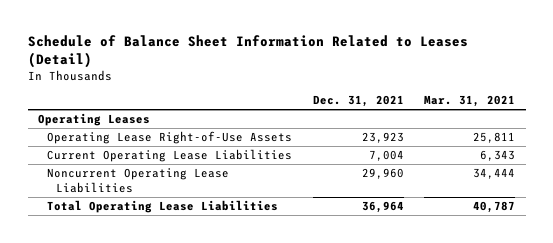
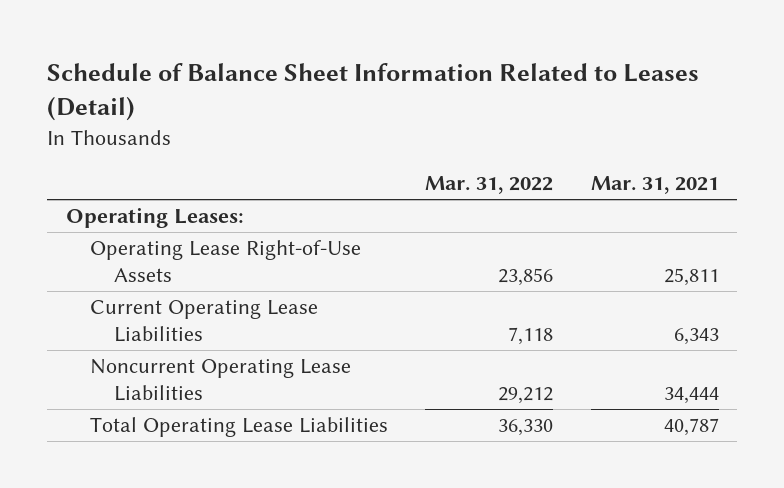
[312,95,404,108] Dec. 31, 2021 -> none
none -> [425,176,554,195] Mar. 31, 2022
[37,113,150,127] Operating Leases -> [65,207,244,229] Operating Leases:

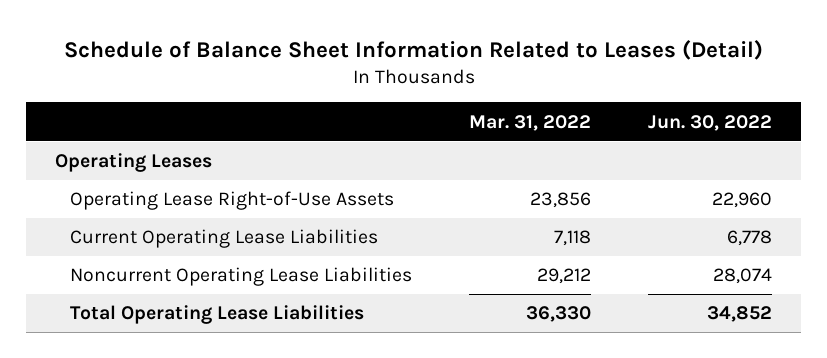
[590,176,719,195] Mar. 31, 2021 -> none
none -> [648,114,773,131] Jun. 30, 2022
[65,207,244,229] Operating Leases: -> [55,153,213,173] Operating Leases

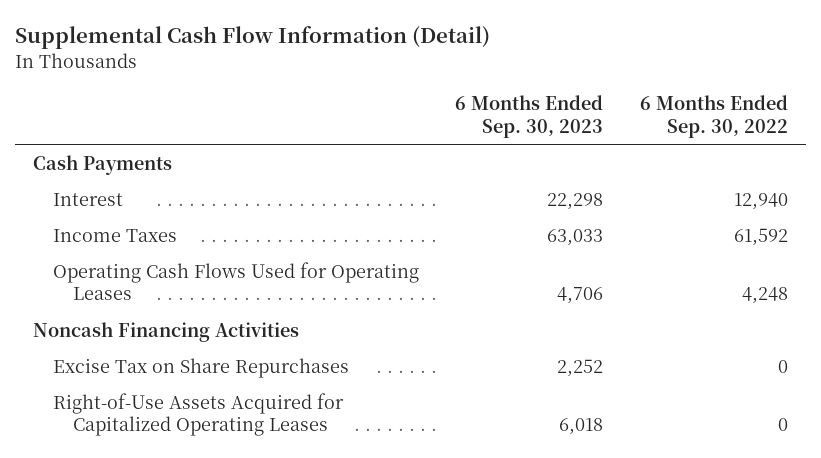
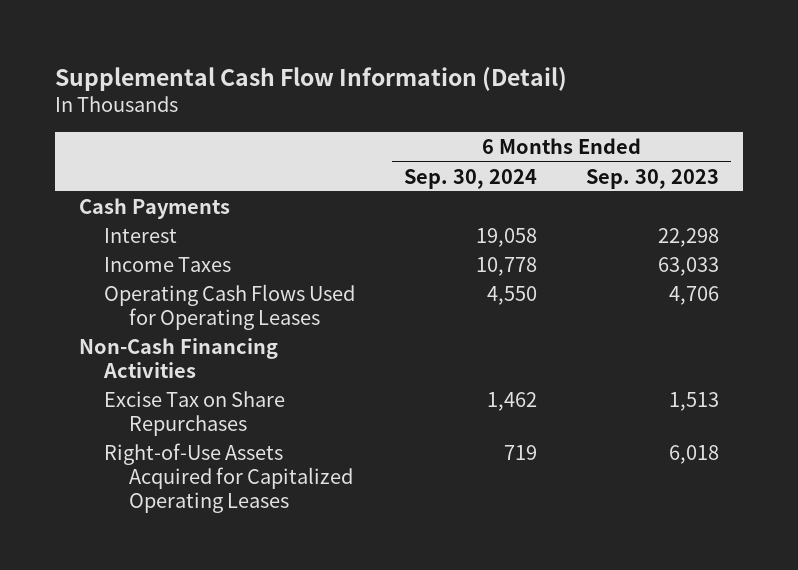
[639,95,788,138] 6 Months Ended Sep. 30, 2022 -> none
none -> [404,168,538,189] Sep. 30, 2024
[33,321,300,342] Noncash Financing Activities -> [79,337,279,378] Non-Cash Financing Activities
[557,358,604,377] 2,252 -> [668,391,719,411] 1,513

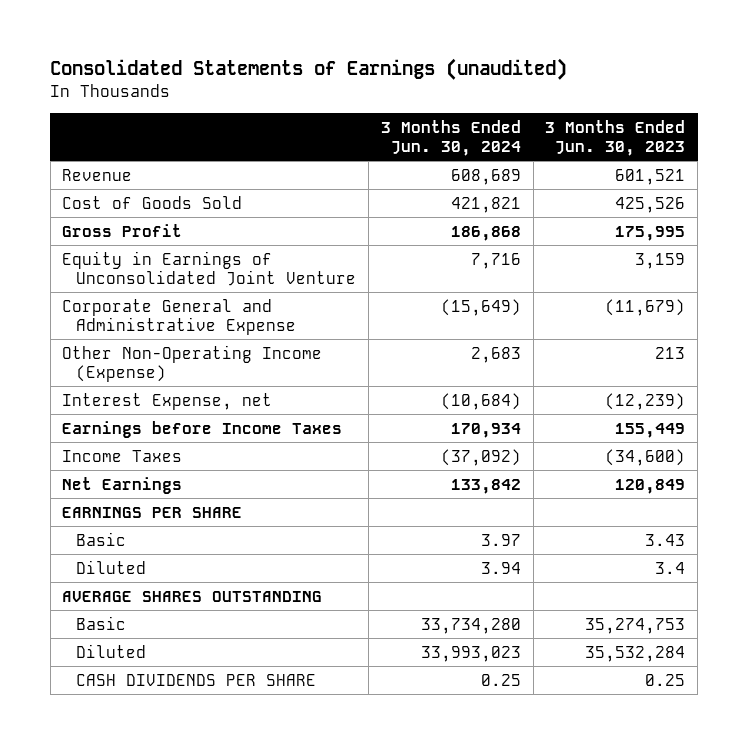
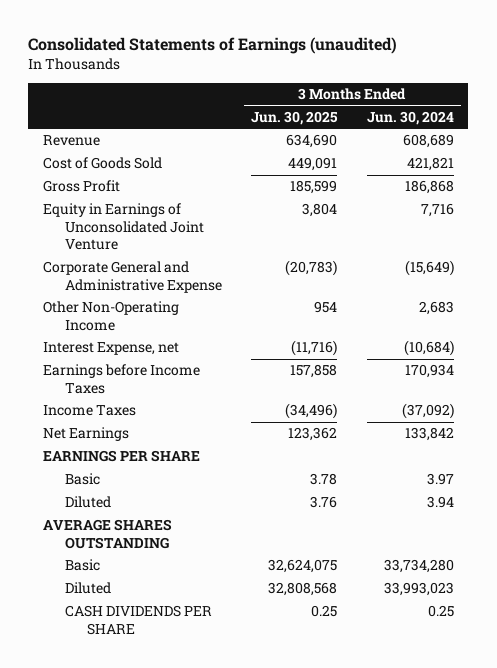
[545,119,686,156] 3 Months Ended Jun. 30, 2023 -> none
none -> [251,111,339,126] Jun. 30, 2025
[62,344,323,382] Other Non-Operating Income (Expense) -> [42,301,179,331] Other Non-Operating Income

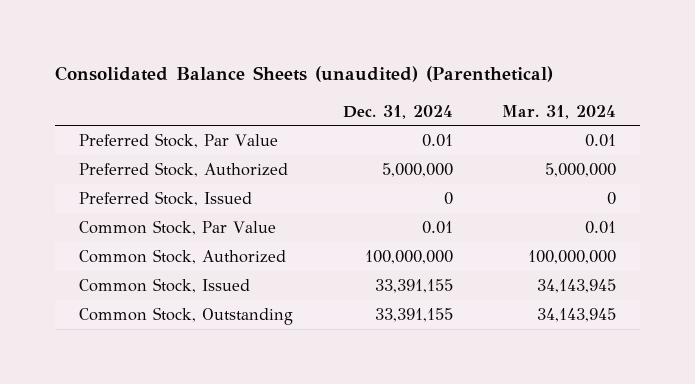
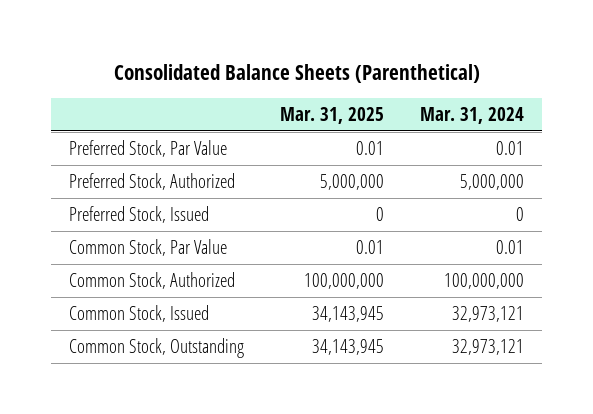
[54,66,553,83] Consolidated Balance Sheets (unaudited) (Parenthetical) -> [113,63,480,83] Consolidated Balance Sheets (Parenthetical)
[342,104,453,119] Dec. 31, 2024 -> none
none -> [280,106,385,124] Mar. 31, 2025
[536,279,616,294] 34,143,945 -> [452,305,525,322] 32,973,121
[536,308,616,323] 34,143,945 -> [452,338,525,355] 32,973,121

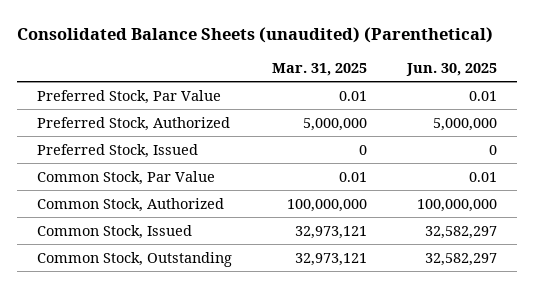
[113,63,480,83] Consolidated Balance Sheets (Parenthetical) -> [17,26,494,43] Consolidated Balance Sheets (unaudited) (Parenthetical)
[420,106,525,124] Mar. 31, 2024 -> none
none -> [406,63,498,77] Jun. 30, 2025
[312,305,385,322] 34,143,945 -> [295,225,368,239] 32,973,121
[312,338,385,355] 34,143,945 -> [295,252,368,266] 32,973,121

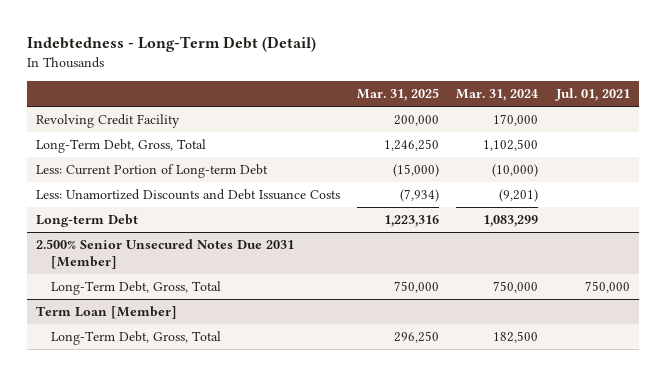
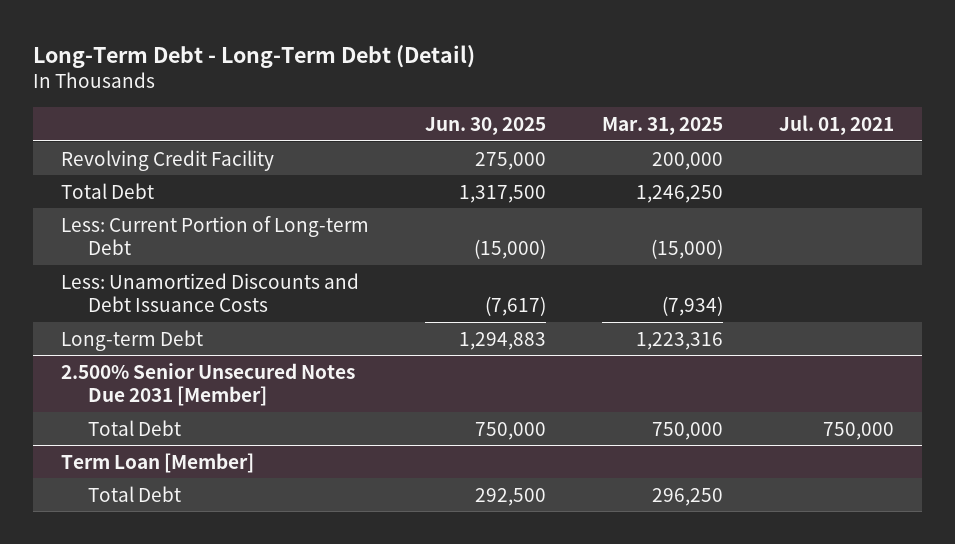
[26,36,316,53] Indebtedness - Long-Term Debt (Detail) -> [33,44,476,68] Long-Term Debt - Long-Term Debt (Detail)
[456,89,539,102] Mar. 31, 2024 -> none
none -> [425,116,547,135] Jun. 30, 2025
[35,139,206,154] Long-Term Debt, Gross, Total -> [61,182,155,199] Total Debt
[50,281,221,296] Long-Term Debt, Gross, Total -> [88,419,182,436] Total Debt
[50,331,221,346] Long-Term Debt, Gross, Total -> [88,485,182,502] Total Debt

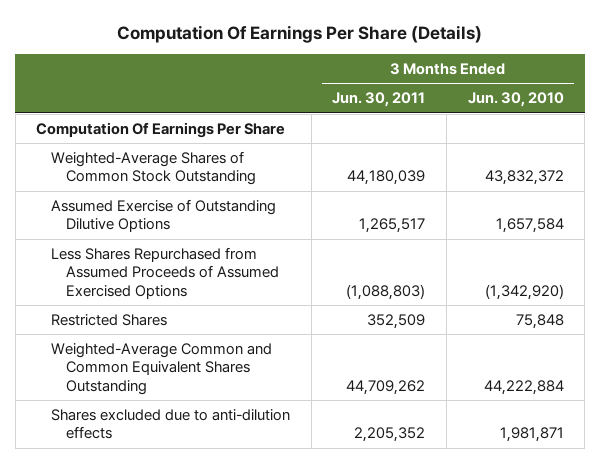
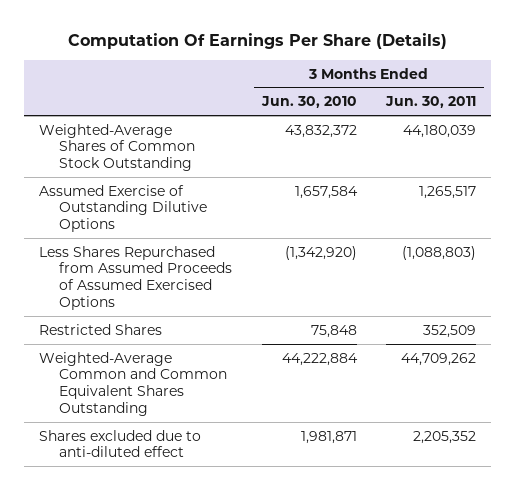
[36,122,286,139] Computation Of Earnings Per Share -> none
[51,409,291,440] Shares excluded due to anti-dilution effects -> [39,429,202,458] Shares excluded due to anti-diluted effect

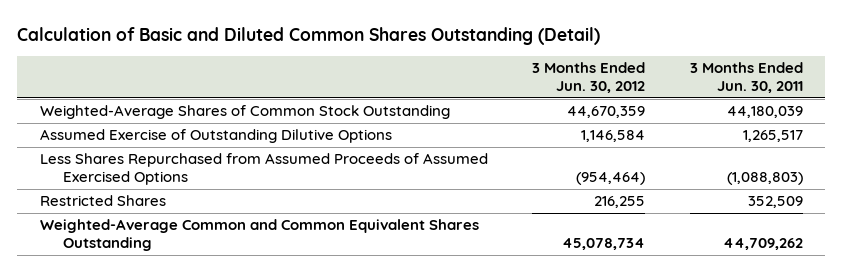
[67,33,447,50] Computation Of Earnings Per Share (Details) -> [17,26,601,45] Calculation of Basic and Diluted Common Shares Outstanding (Detail)
[260,96,357,109] Jun. 30, 2010 -> none
none -> [532,62,646,93] 3 Months Ended Jun. 30, 2012
[39,429,202,458] Shares excluded due to anti-diluted effect -> none

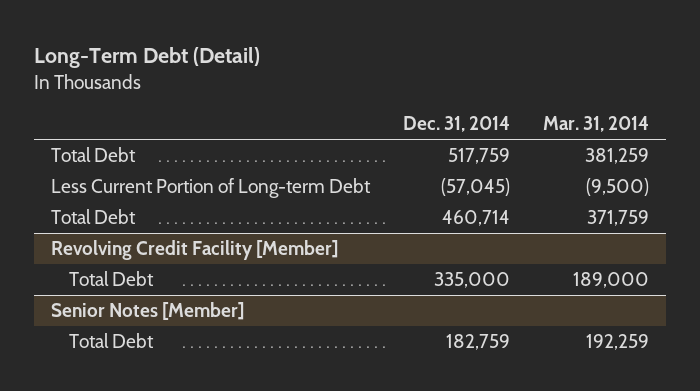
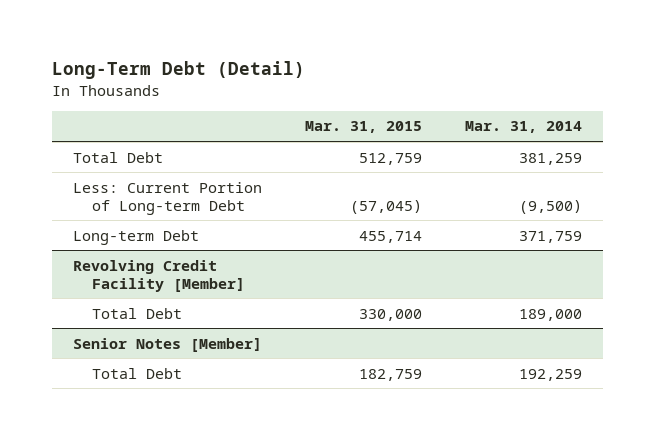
[402,115,510,132] Dec. 31, 2014 -> none
none -> [304,121,422,134] Mar. 31, 2015
[50,178,371,199] Less Current Portion of Long-term Debt -> [73,181,263,215] Less: Current Portion of Long-term Debt
[50,209,136,225] Total Debt -> [73,229,200,245] Long-term Debt

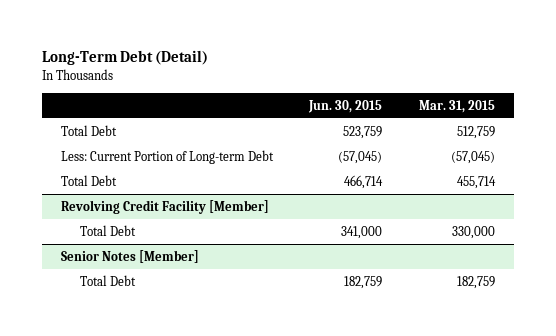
[464,121,582,134] Mar. 31, 2014 -> none
none -> [308,99,383,113] Jun. 30, 2015
[73,229,200,245] Long-term Debt -> [60,175,117,187] Total Debt

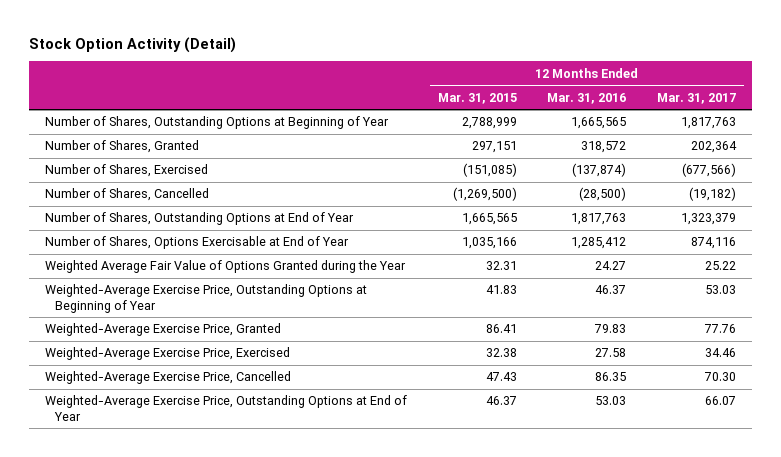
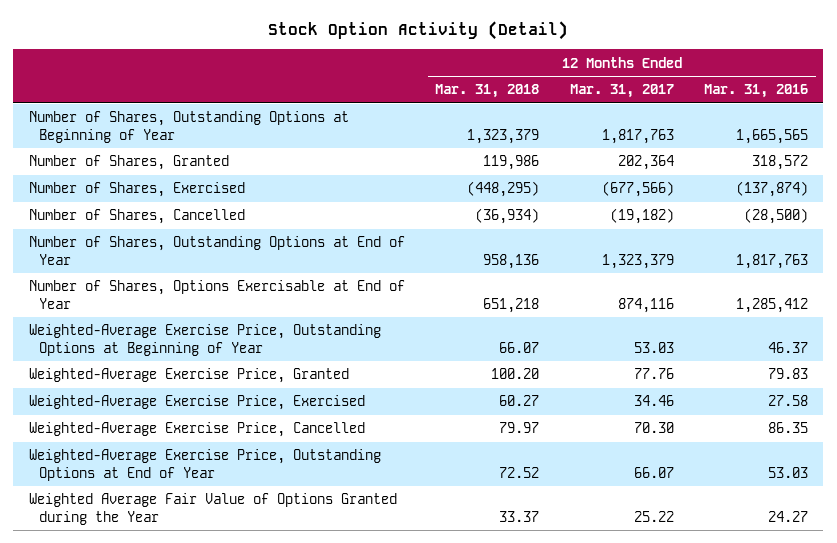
[437,92,517,104] Mar. 31, 2015 -> none
none -> [435,84,540,99] Mar. 31, 2018
[44,260,406,274] Weighted Average Fair Value of Options Granted during the Year -> [28,493,397,525] Weighted Average Fair Value of Options Granted during the Year

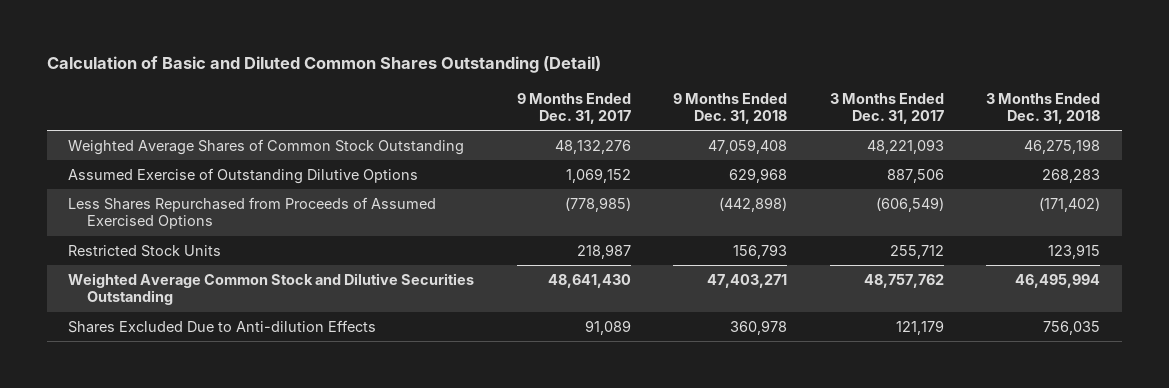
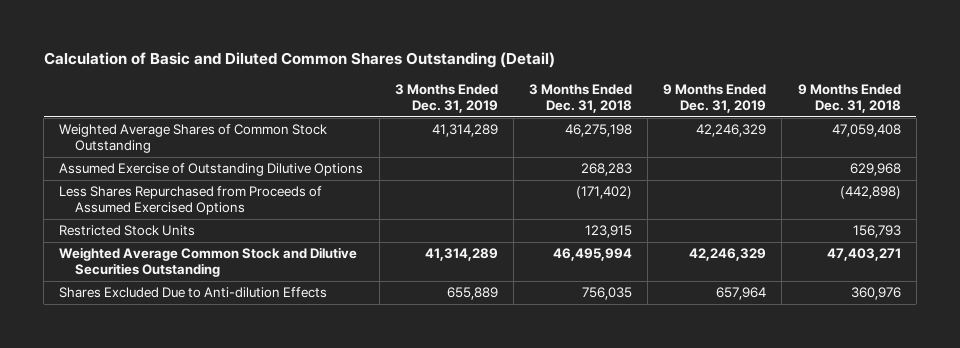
[516,92,631,125] 9 Months Ended Dec. 31, 2017 -> none
[829,92,944,125] 3 Months Ended Dec. 31, 2017 -> none
none -> [394,83,498,113] 3 Months Ended Dec. 31, 2019
none -> [663,83,767,113] 9 Months Ended Dec. 31, 2019
[730,319,788,335] 360,978 -> [850,287,901,301] 360,976

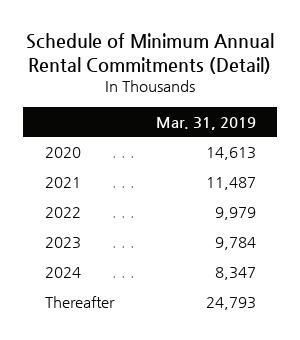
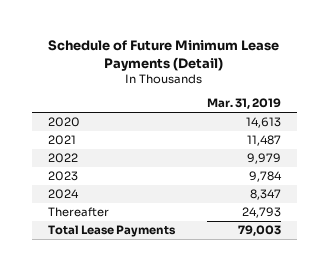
[26,33,275,74] Schedule of Minimum Annual Rental Commitments (Detail) -> [48,39,280,71] Schedule of Future Minimum Lease Payments (Detail)
none -> [48,225,177,238] Total Lease Payments

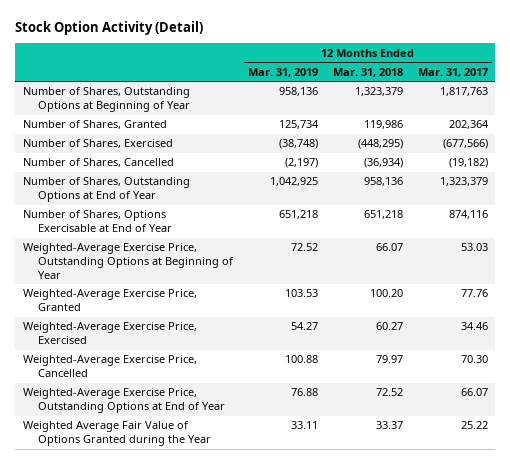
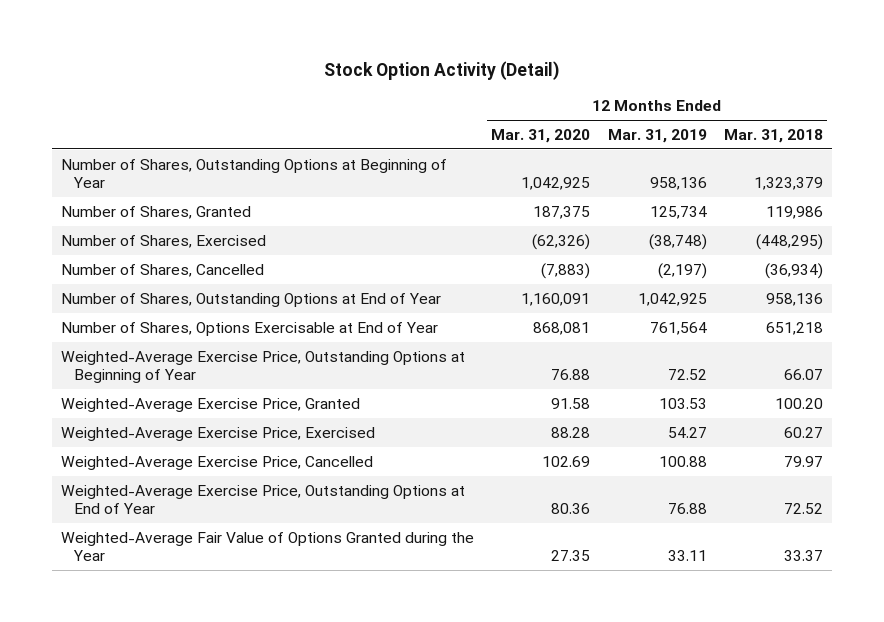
[417,67,488,77] Mar. 31, 2017 -> none
none -> [491,128,591,143] Mar. 31, 2020
[278,210,318,220] 651,218 -> [649,321,707,335] 761,564
[22,421,211,447] Weighted Average Fair Value of Options Granted during the Year -> [61,531,475,562] Weighted-Average Fair Value of Options Granted during the Year

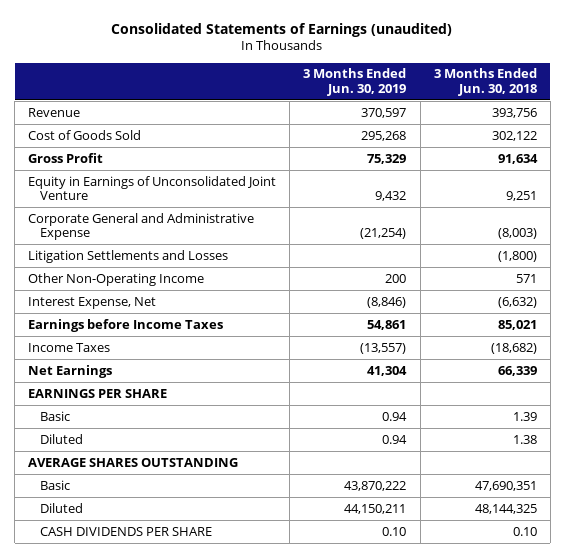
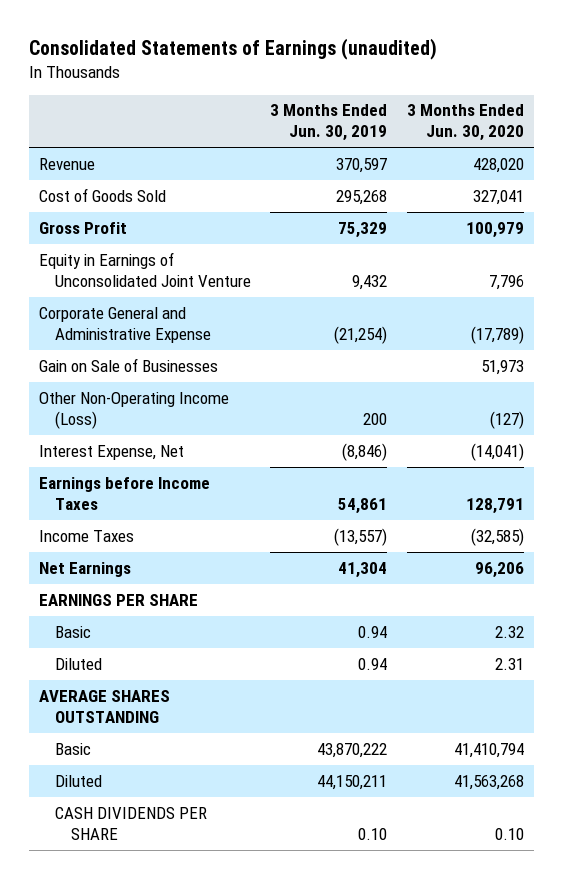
[433,68,537,96] 3 Months Ended Jun. 30, 2018 -> none
none -> [406,104,524,142] 3 Months Ended Jun. 30, 2020
[28,249,229,263] Litigation Settlements and Losses -> none
none -> [38,357,218,372] Gain on Sale of Businesses
[28,272,205,286] Other Non-Operating Income -> [38,391,229,429] Other Non-Operating Income (Loss)

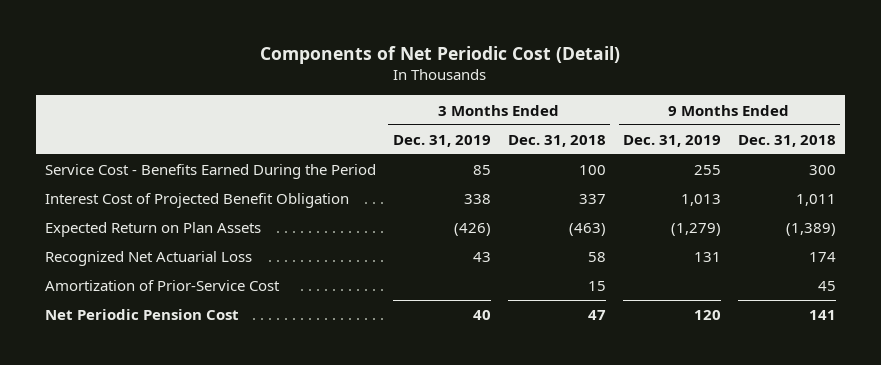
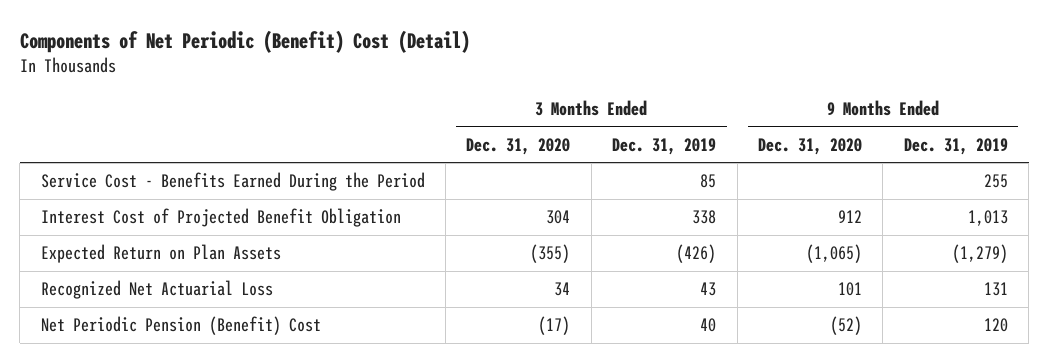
[260,45,621,64] Components of Net Periodic Cost (Detail) -> [19,29,470,53] Components of Net Periodic (Benefit) Cost (Detail)
[507,134,606,147] Dec. 31, 2018 -> none
[737,134,836,147] Dec. 31, 2018 -> none
none -> [466,137,571,155] Dec. 31, 2020
none -> [757,137,862,155] Dec. 31, 2020
[44,280,280,292] Amortization of Prior-Service Cost -> none
[44,309,239,321] Net Periodic Pension Cost -> [40,316,321,336] Net Periodic Pension (Benefit) Cost

